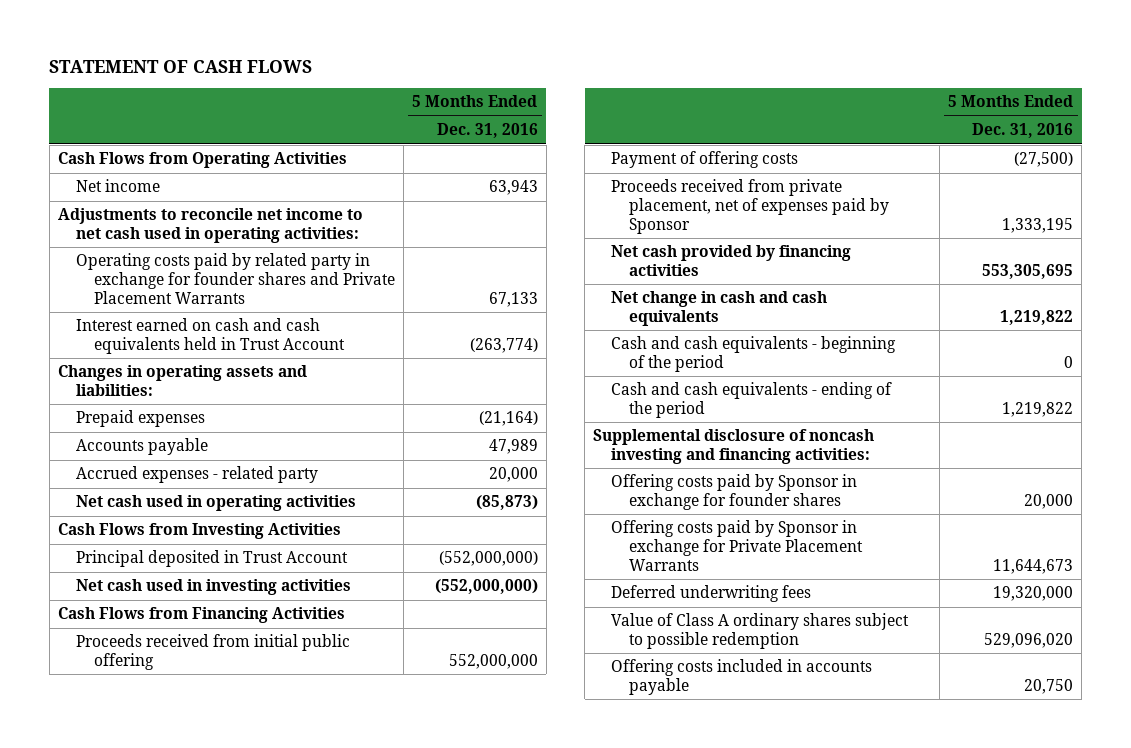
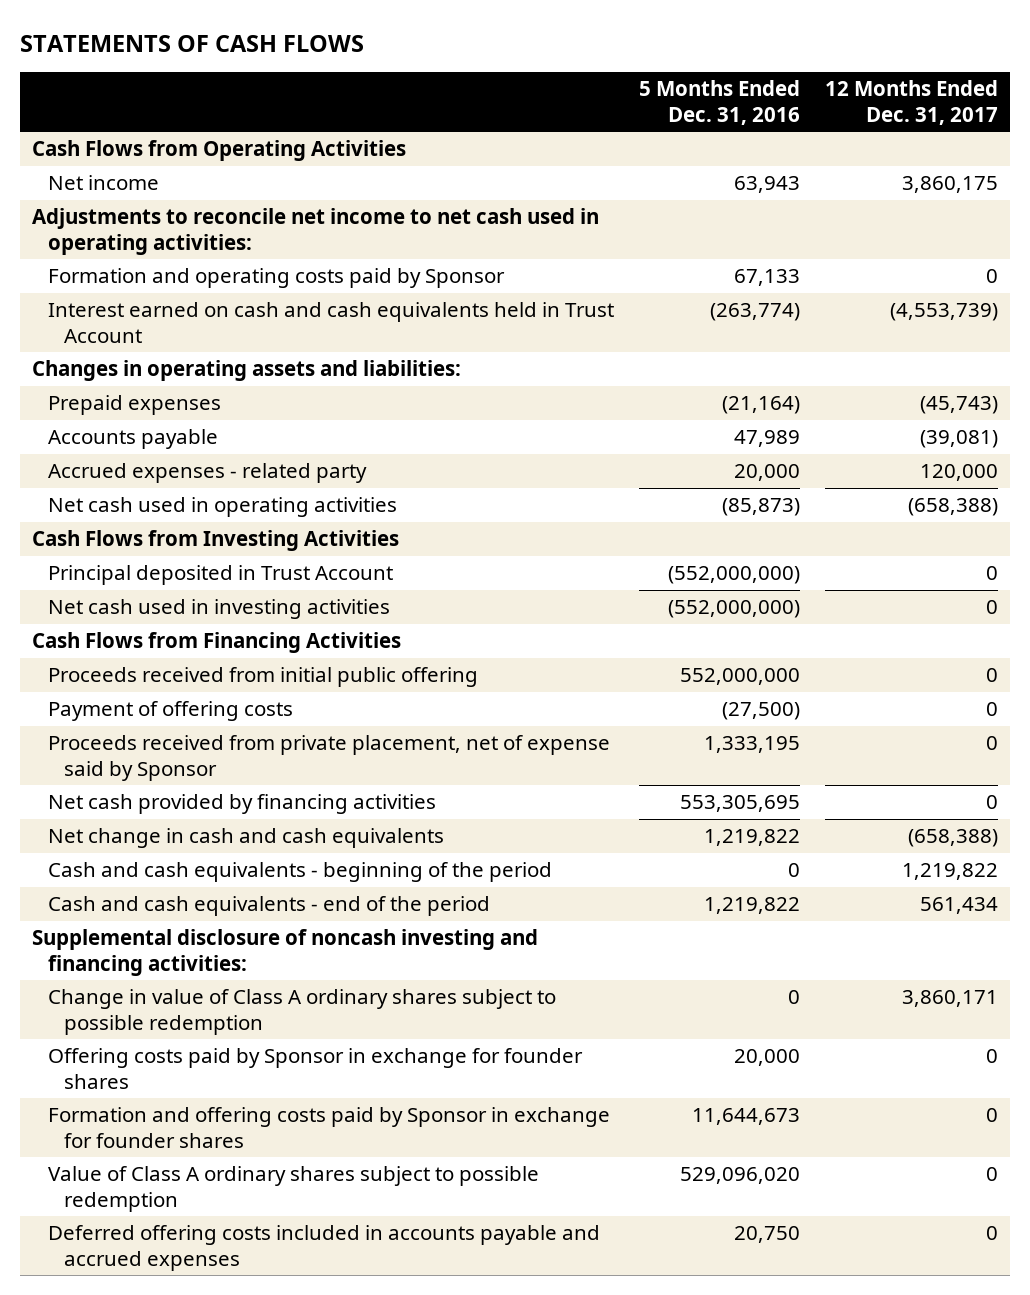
[49,59,313,73] STATEMENT OF CASH FLOWS -> [19,34,364,52] STATEMENTS OF CASH FLOWS
none -> [824,80,998,125] 12 Months Ended Dec. 31, 2017
[75,253,395,304] Operating costs paid by related party in exchange for founder shares and Private Placement Warrants -> [47,268,505,289] Formation and operating costs paid by Sponsor
[611,179,890,234] Proceeds received from private placement, net of expenses paid by Sponsor -> [47,735,610,781] Proceeds received from private placement, net of expense said by Sponsor
[611,382,893,419] Cash and cash equivalents - ending of the period -> [47,896,490,917] Cash and cash equivalents - end of the period
none -> [47,989,556,1035] Change in value of Class A ordinary shares subject to possible redemption
[611,585,812,603] Deferred underwriting fees -> none
[611,520,864,571] Offering costs paid by Sponsor in exchange for Private Placement Warrants -> [47,1107,610,1148] Formation and offering costs paid by Sponsor in exchange for founder shares
[611,659,873,696] Offering costs included in accounts payable -> [47,1225,600,1271] Deferred offering costs included in accounts payable and accrued expenses

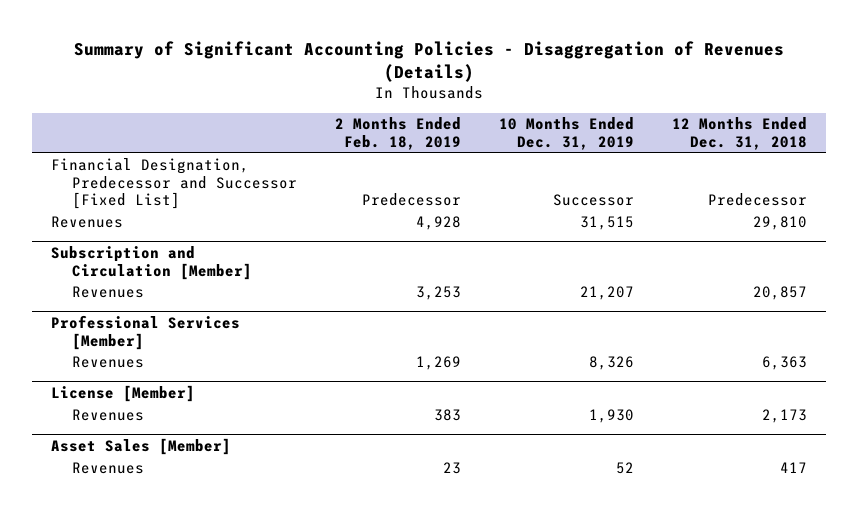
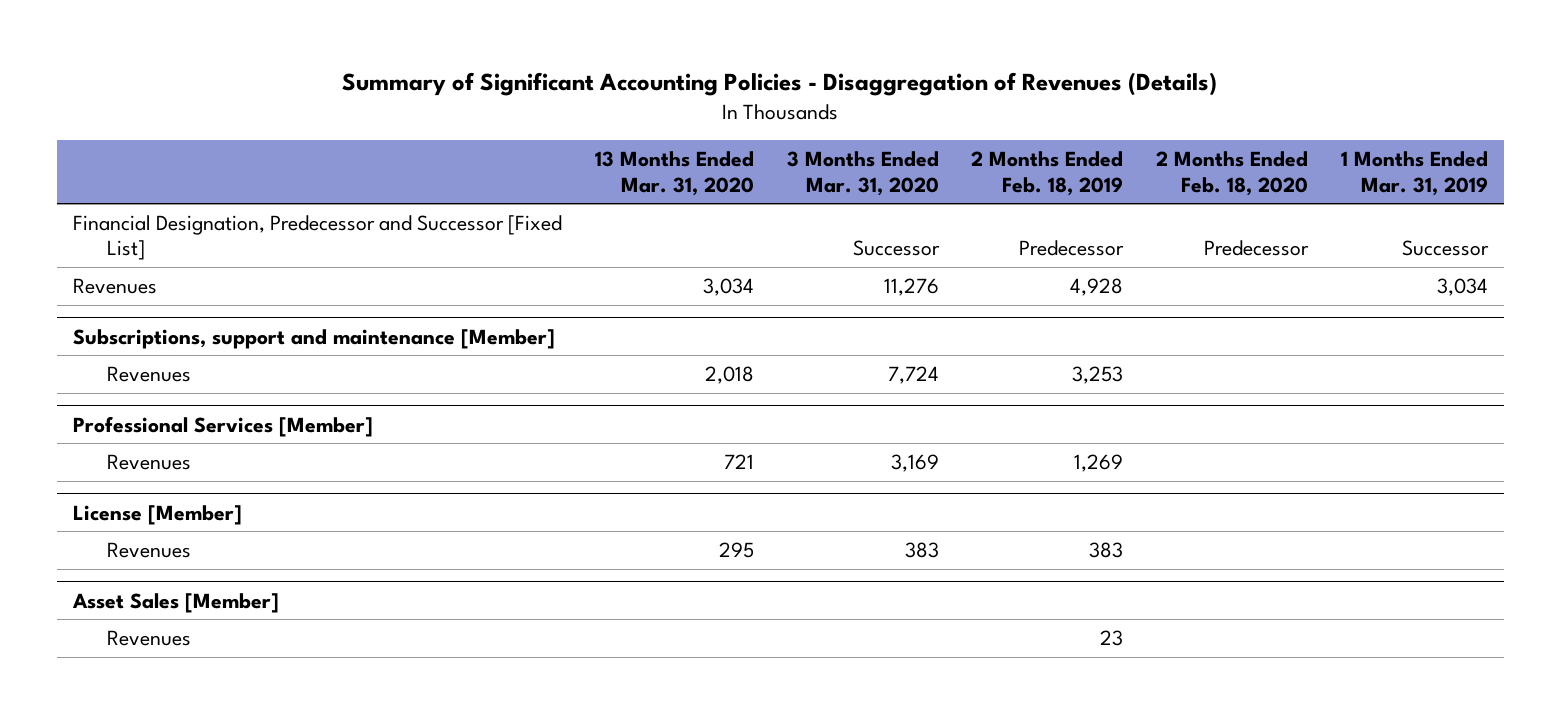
[498,117,634,151] 10 Months Ended Dec. 31, 2019 -> none
[671,117,807,151] 12 Months Ended Dec. 31, 2018 -> none
none -> [594,151,754,196] 13 Months Ended Mar. 31, 2020
none -> [786,151,939,196] 3 Months Ended Mar. 31, 2020
none -> [1155,151,1308,196] 2 Months Ended Feb. 18, 2020
none -> [1340,151,1488,196] 1 Months Ended Mar. 31, 2019
[51,245,252,280] Subscription and Circulation [Member] -> [73,328,556,349] Subscriptions, support and maintenance [Member]

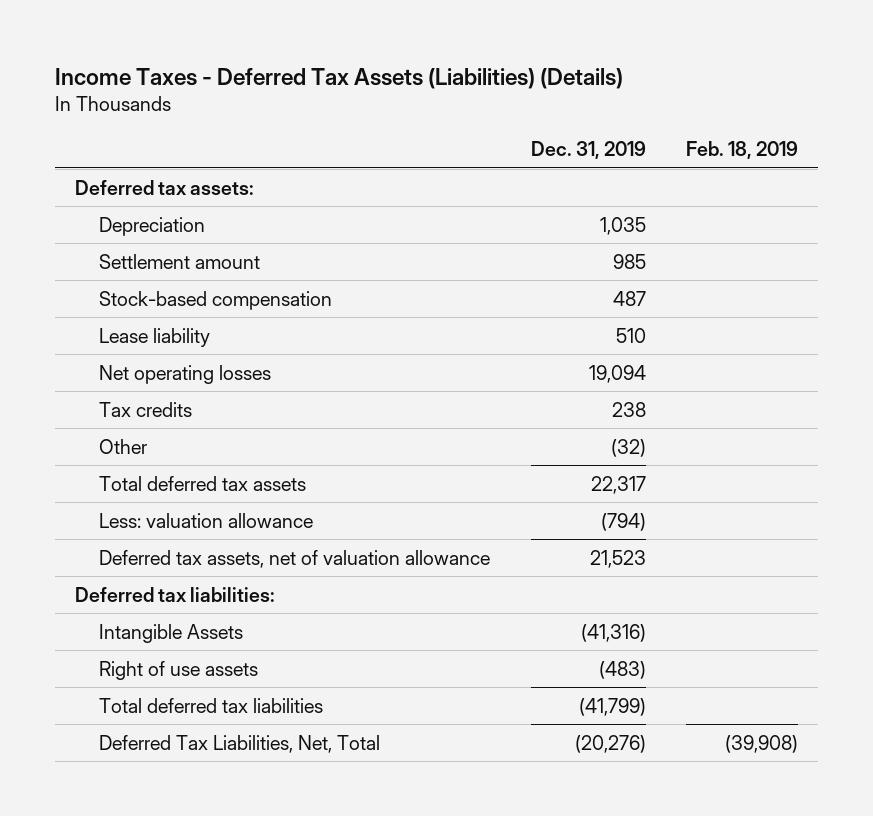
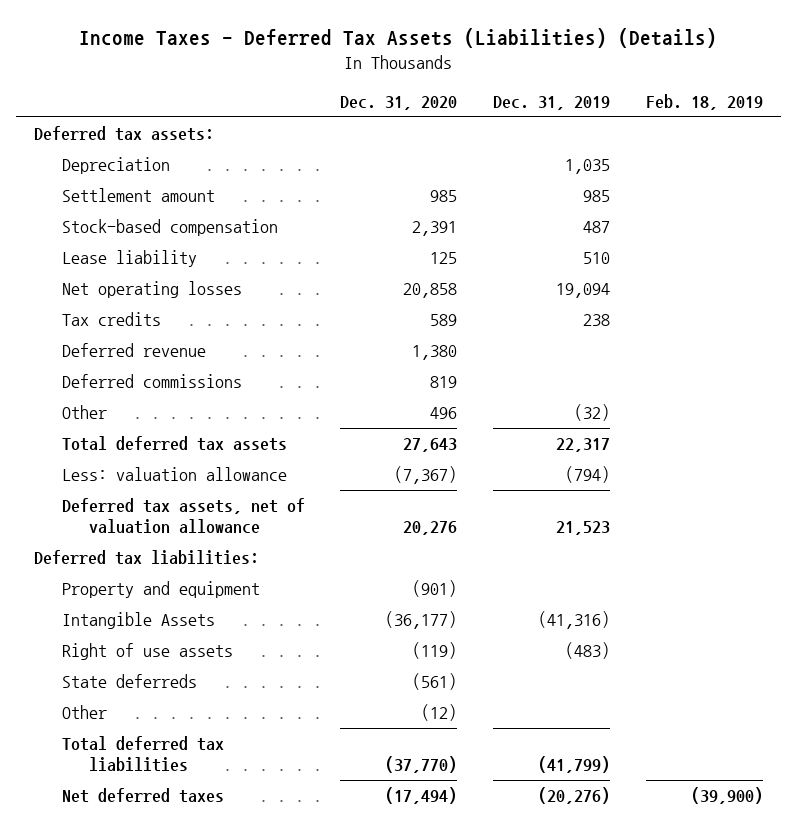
none -> [340,95,458,110] Dec. 31, 2020
none -> [61,343,206,358] Deferred revenue
none -> [61,374,242,389] Deferred commissions
none -> [61,581,260,599] Property and equipment
none -> [61,674,197,689] State deferreds
none -> [61,705,107,720] Other
[99,734,381,753] Deferred Tax Liabilities, Net, Total -> [61,788,224,804] Net deferred taxes
[724,734,798,753] (39,908) -> [691,787,764,805] (39,900)

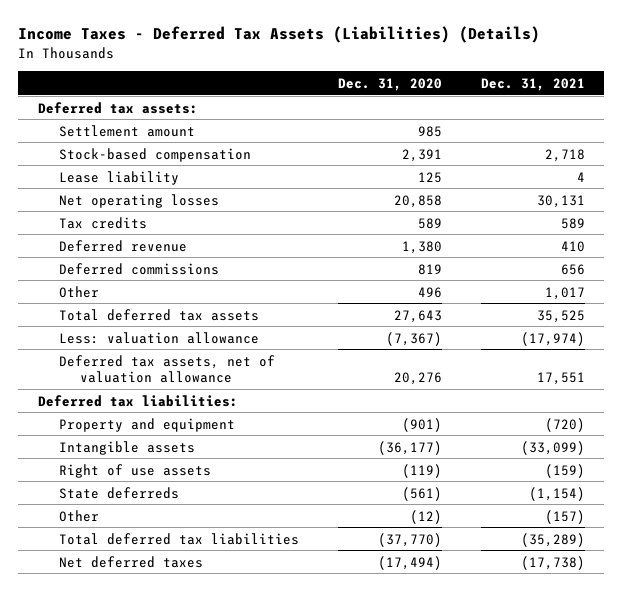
[493,95,611,110] Dec. 31, 2019 -> none
[646,93,764,110] Feb. 18, 2019 -> none
none -> [480,77,585,91] Dec. 31, 2021
[61,157,170,175] Depreciation -> none
[61,612,215,630] Intangible Assets -> [58,440,195,455] Intangible assets

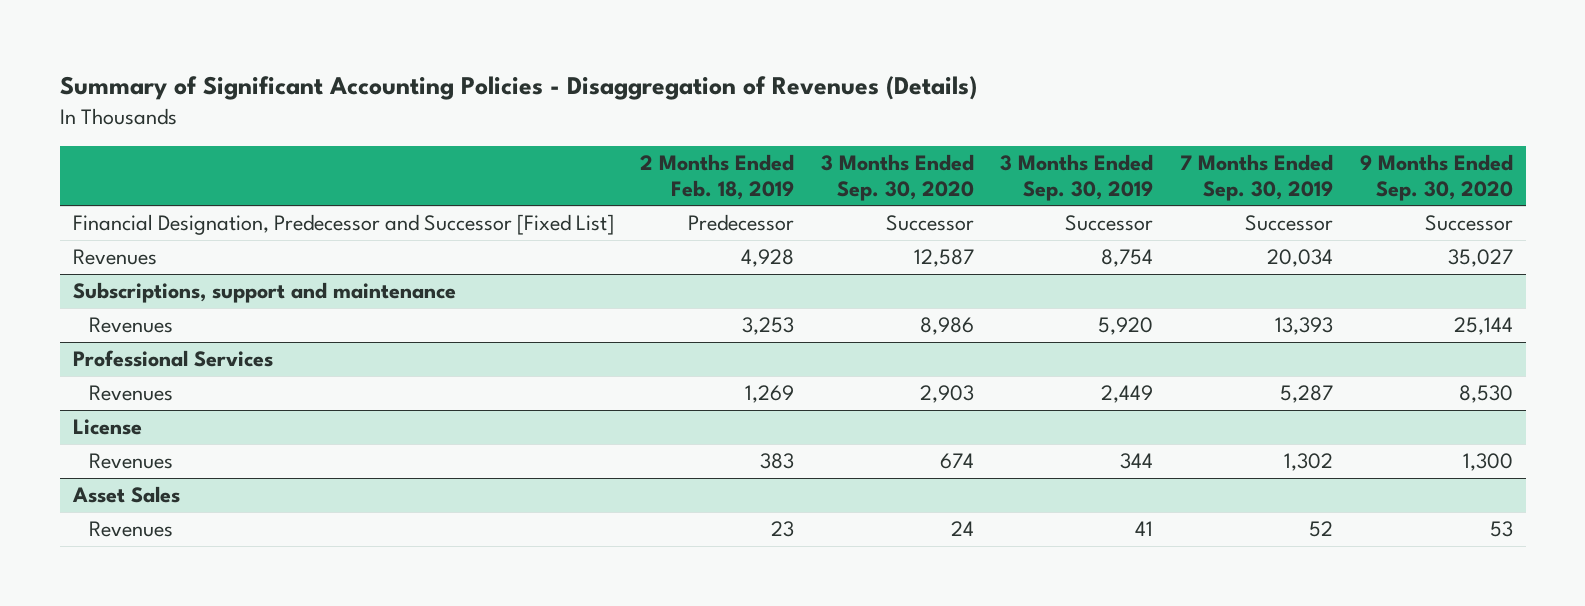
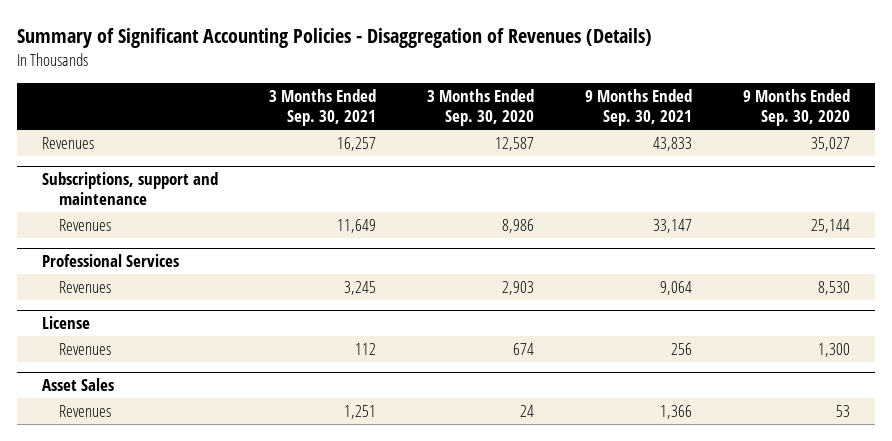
[640,154,795,201] 2 Months Ended Feb. 18, 2019 -> none
[1000,154,1154,202] 3 Months Ended Sep. 30, 2019 -> none
[1179,154,1333,202] 7 Months Ended Sep. 30, 2019 -> none
none -> [269,89,377,127] 3 Months Ended Sep. 30, 2021
none -> [584,89,692,127] 9 Months Ended Sep. 30, 2021
[72,214,614,236] Financial Designation, Predecessor and Successor [Fixed List] -> none

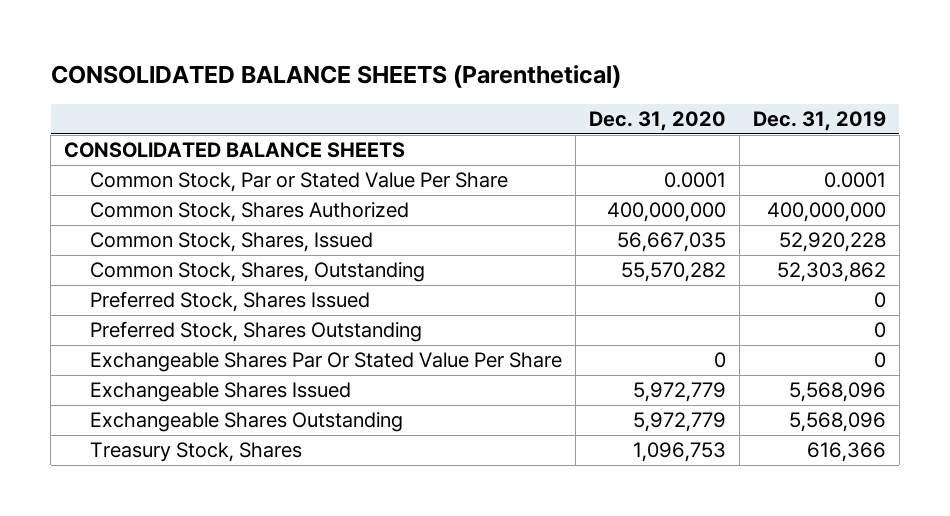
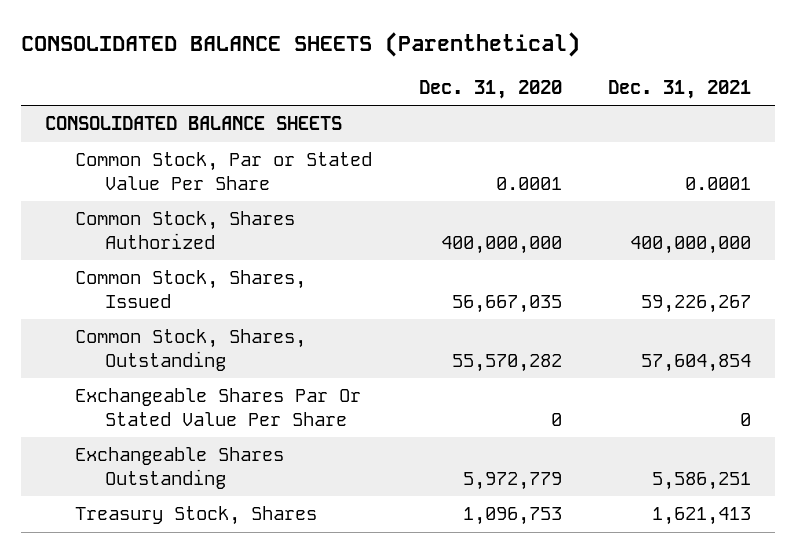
[752,111,886,132] Dec. 31, 2019 -> none
none -> [608,79,752,99] Dec. 31, 2021
[90,291,371,313] Preferred Stock, Shares Issued -> none
[90,321,423,343] Preferred Stock, Shares Outstanding -> none
[90,382,352,403] Exchangeable Shares Issued -> none

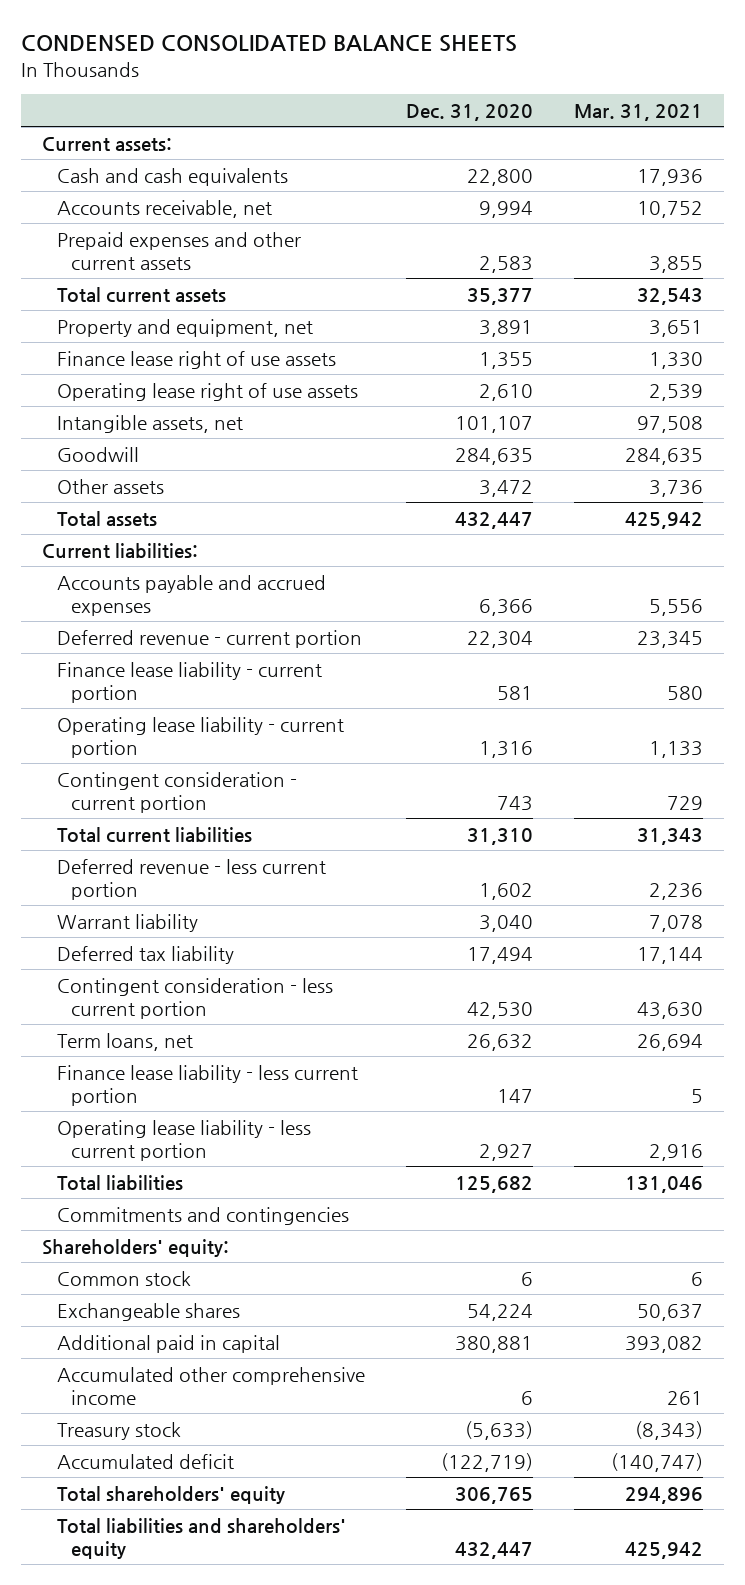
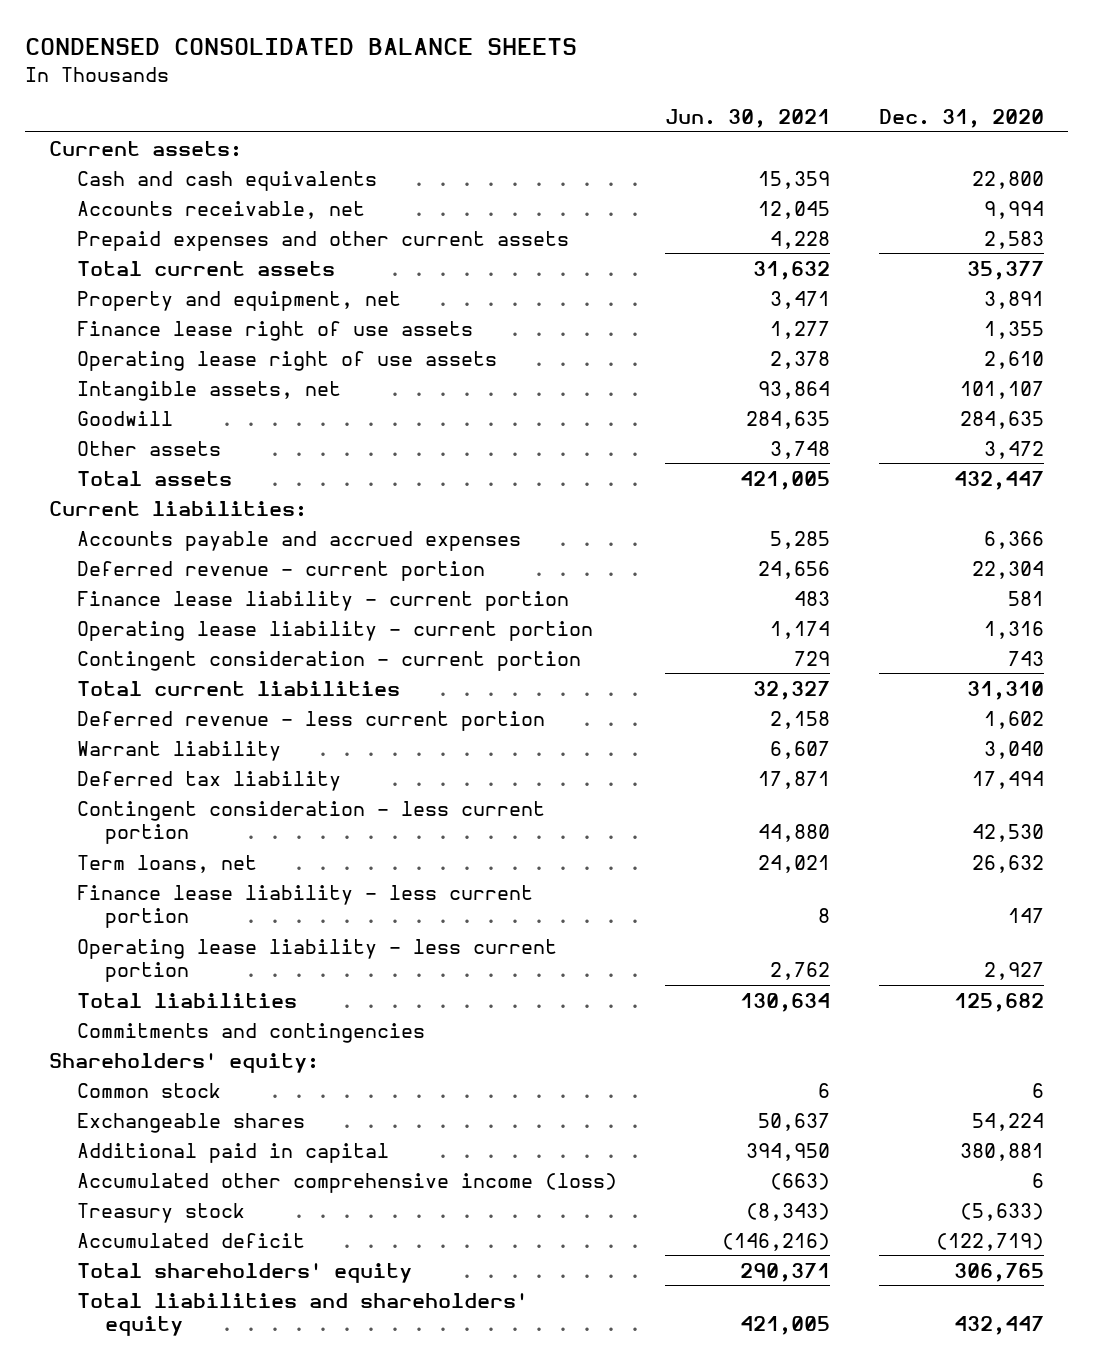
[574,104,704,122] Mar. 31, 2021 -> none
none -> [665,109,831,129] Jun. 30, 2021
[56,1366,365,1405] Accumulated other comprehensive income -> [76,1172,617,1193] Accumulated other comprehensive income (loss)

